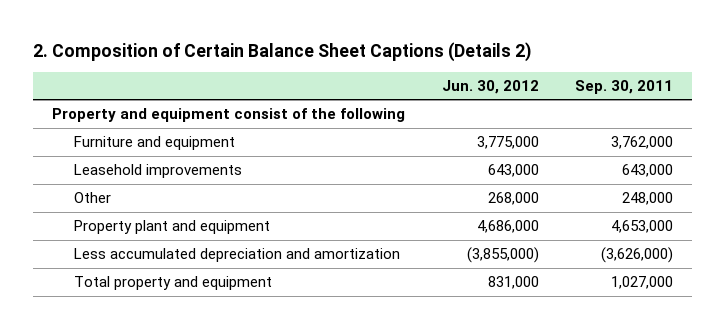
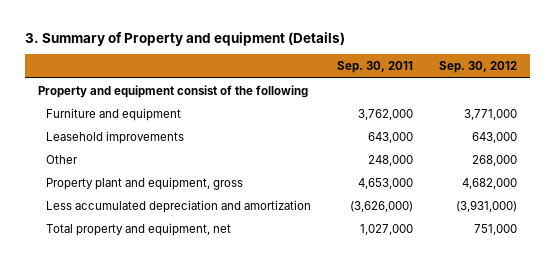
[33,41,532,62] 2. Composition of Certain Balance Sheet Captions (Details 2) -> [25,31,346,46] 3. Summary of Property and equipment (Details)
[441,79,539,94] Jun. 30, 2012 -> none
none -> [439,61,518,74] Sep. 30, 2012
[74,220,271,235] Property plant and equipment -> [46,176,244,190] Property plant and equipment, gross
[74,276,273,291] Total property and equipment -> [46,222,232,236] Total property and equipment, net

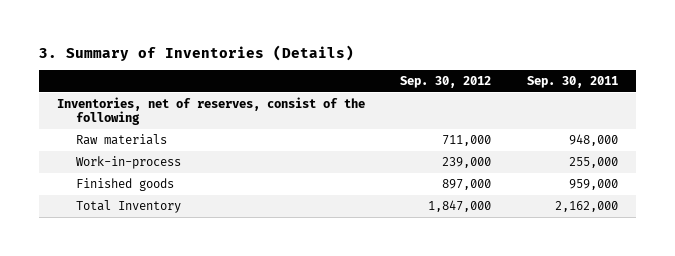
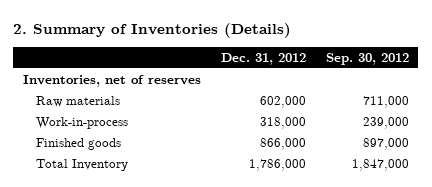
[38,44,354,61] 3. Summary of Inventories (Details) -> [13,22,292,38] 2. Summary of Inventories (Details)
[526,75,618,88] Sep. 30, 2011 -> none
none -> [220,53,306,66] Dec. 31, 2012
[56,97,365,126] Inventories, net of reserves, consist of the following -> [23,75,202,88] Inventories, net of reserves

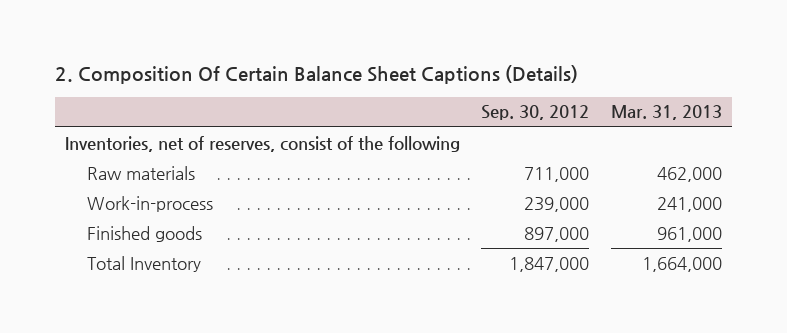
[13,22,292,38] 2. Summary of Inventories (Details) -> [54,65,578,85] 2. Composition Of Certain Balance Sheet Captions (Details)
[220,53,306,66] Dec. 31, 2012 -> none
none -> [610,105,722,121] Mar. 31, 2013
[23,75,202,88] Inventories, net of reserves -> [65,135,461,152] Inventories, net of reserves, consist of the following

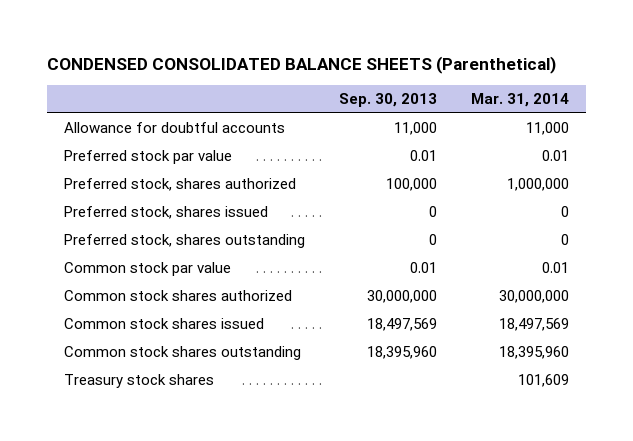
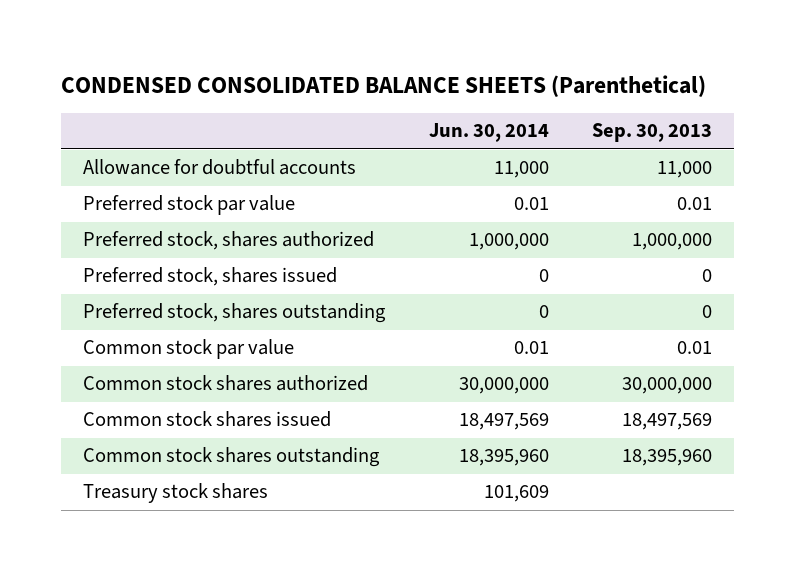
[471,93,570,108] Mar. 31, 2014 -> none
none -> [428,123,549,143] Jun. 30, 2014
[386,178,438,192] 100,000 -> [632,233,713,251] 1,000,000

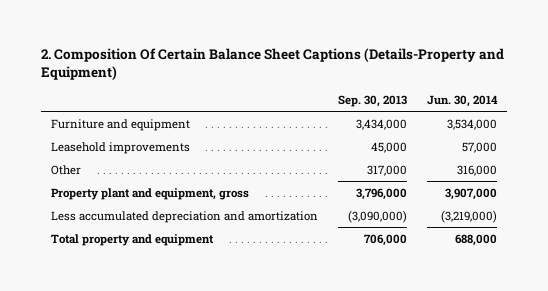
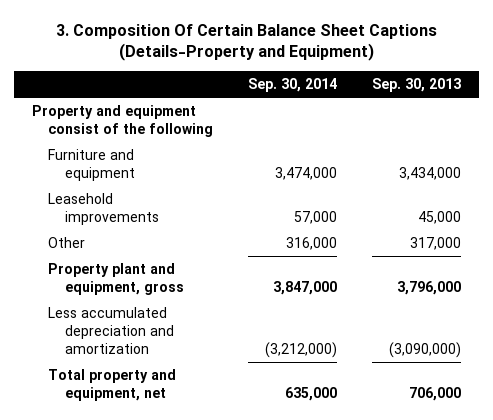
[40,47,504,81] 2. Composition Of Certain Balance Sheet Captions (Details-Property and Equipment) -> [55,23,437,62] 3. Composition Of Certain Balance Sheet Captions (Details-Property and Equipment)
[427,95,499,108] Jun. 30, 2014 -> none
none -> [248,78,338,93] Sep. 30, 2014
none -> [31,104,214,137] Property and equipment consist of the following
[50,233,214,246] Total property and equipment -> [48,368,177,401] Total property and equipment, net

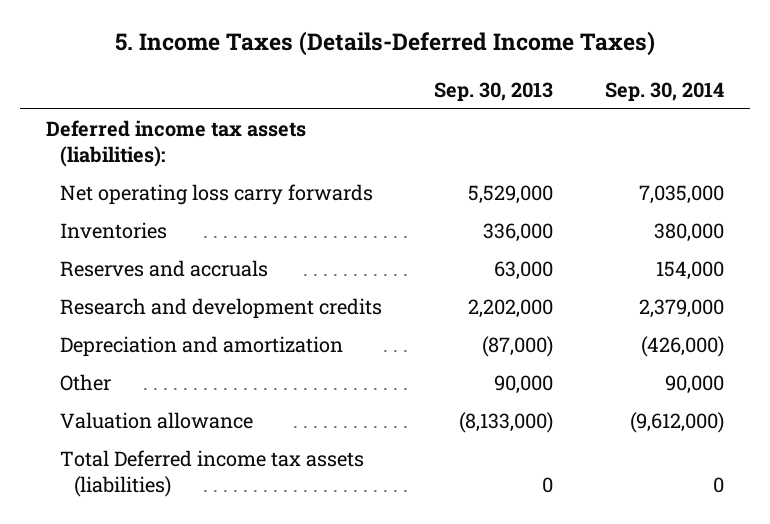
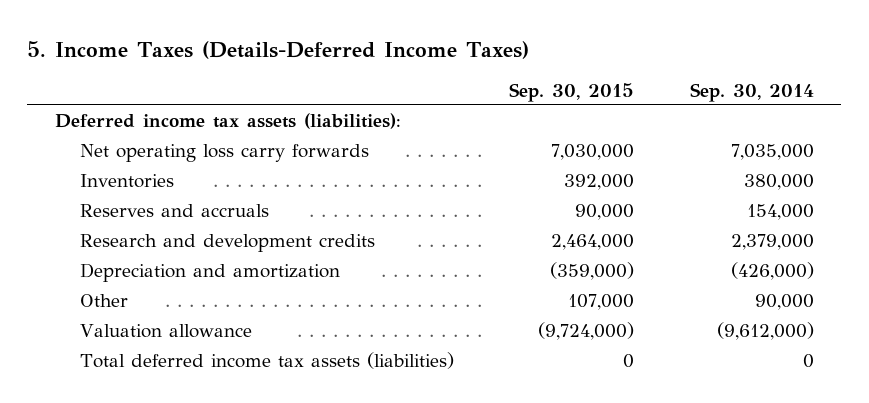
[433,81,553,102] Sep. 30, 2013 -> none
none -> [509,82,635,102] Sep. 30, 2015
[59,450,364,497] Total Deferred income tax assets (liabilities) -> [79,352,454,370] Total deferred income tax assets (liabilities)

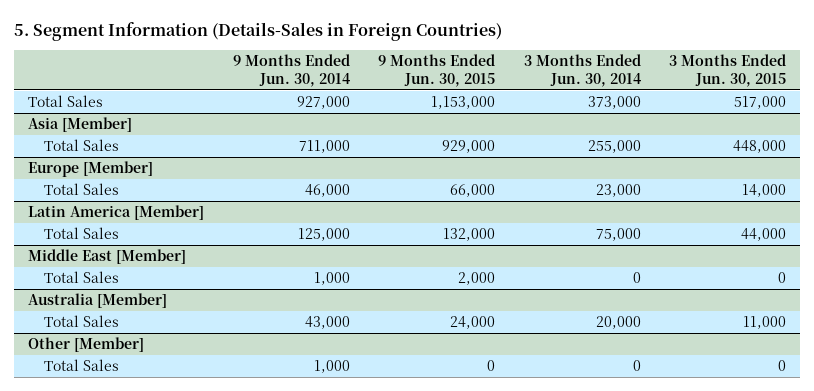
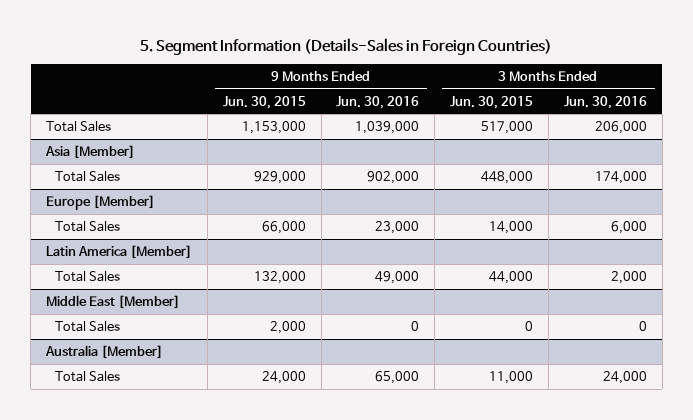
[232,53,350,87] 9 Months Ended Jun. 30, 2014 -> none
[523,53,641,87] 3 Months Ended Jun. 30, 2014 -> none
none -> [336,95,420,109] Jun. 30, 2016
none -> [563,95,647,109] Jun. 30, 2016
[28,337,145,353] Other [Member] -> none
[43,359,119,372] Total Sales -> none

